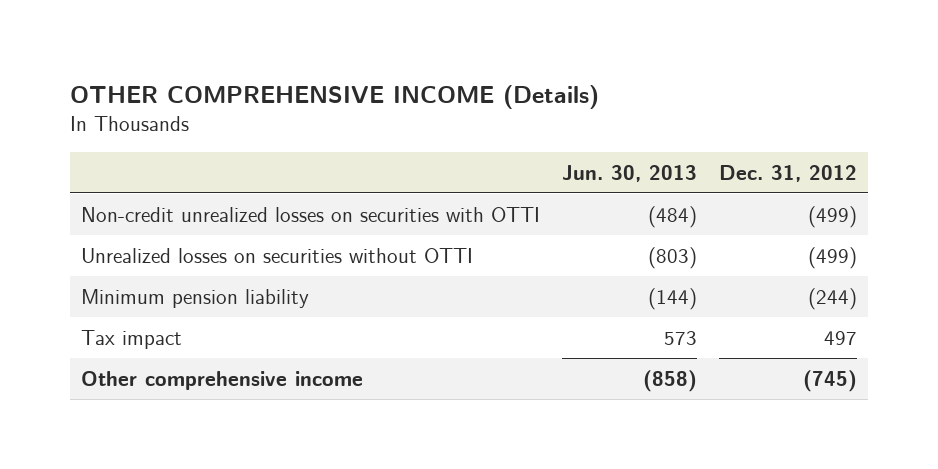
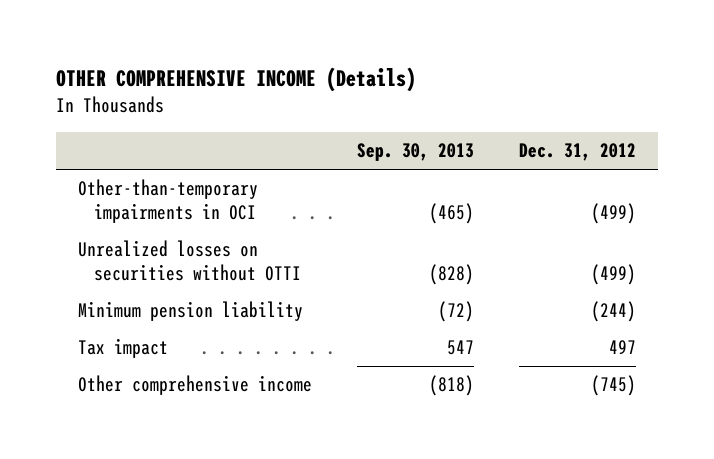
[562,164,698,182] Jun. 30, 2013 -> none
none -> [357,143,475,162] Sep. 30, 2013
[81,206,541,222] Non-credit unrealized losses on securities with OTTI -> [78,179,259,223] Other-than-temporary impairments in OCI

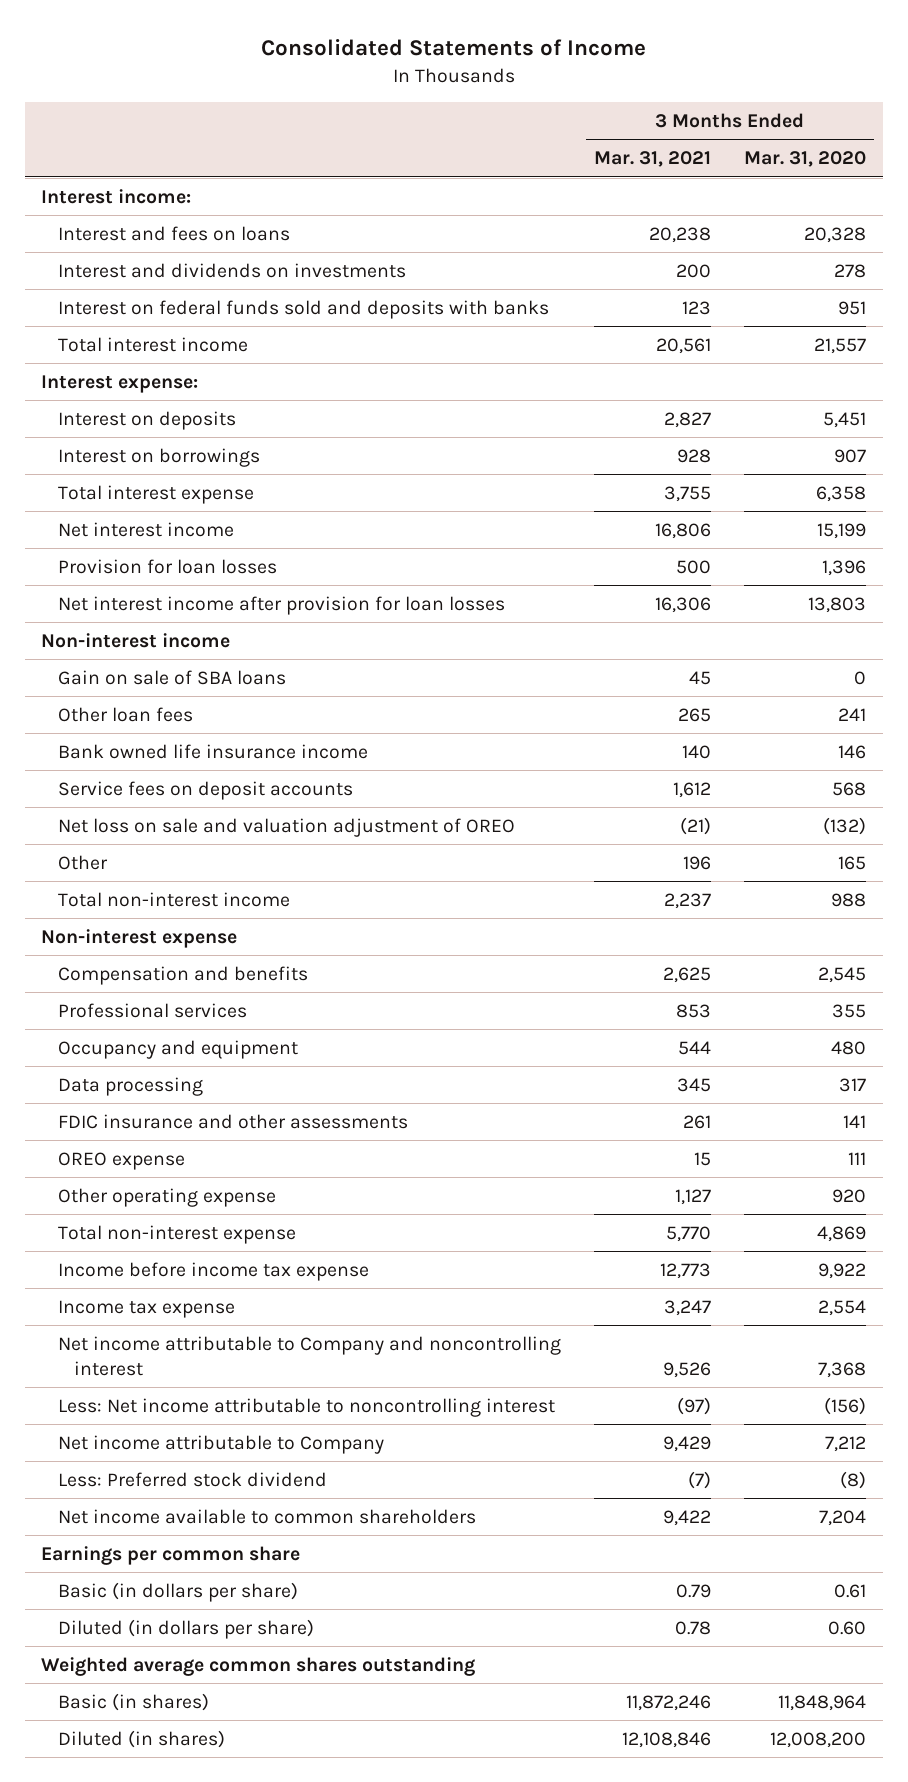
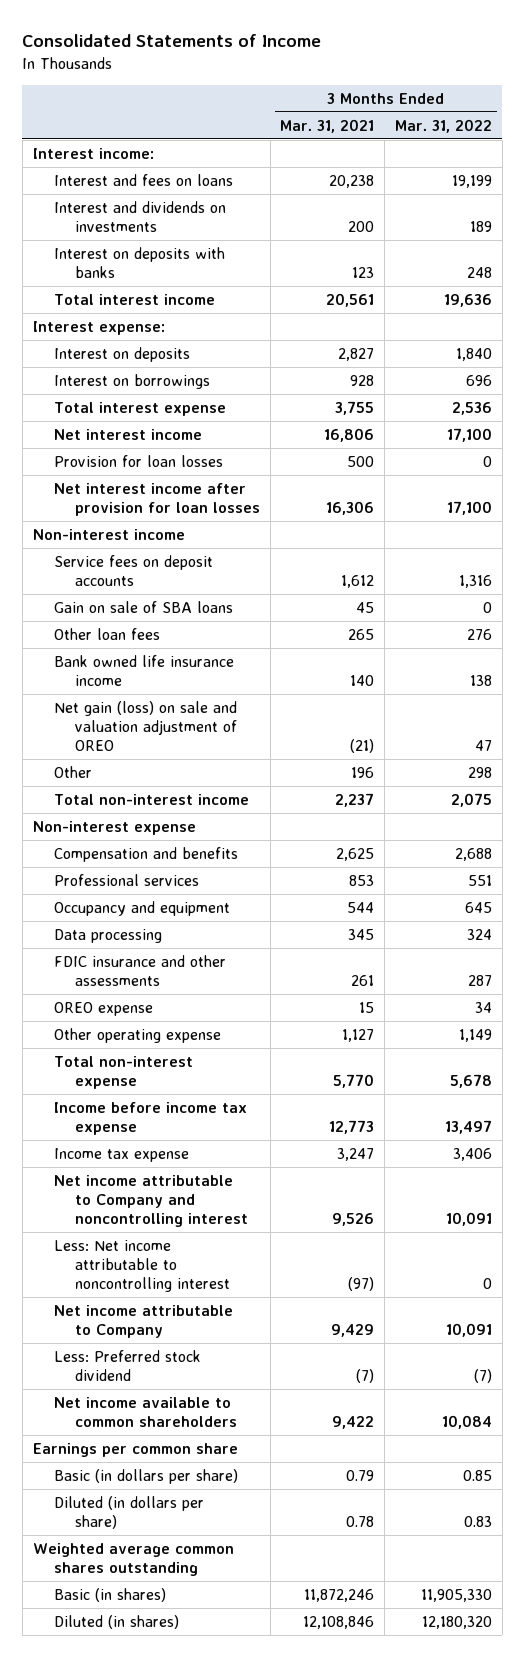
[744,151,867,168] Mar. 31, 2020 -> none
none -> [394,118,492,133] Mar. 31, 2022
[57,299,549,319] Interest on federal funds sold and deposits with banks -> [53,247,225,278] Interest on deposits with banks
[57,780,353,800] Service fees on deposit accounts -> [53,555,213,586] Service fees on deposit accounts
[57,817,515,837] Net loss on sale and valuation adjustment of OREO -> [53,701,238,751] Net gain (loss) on sale and valuation adjustment of OREO

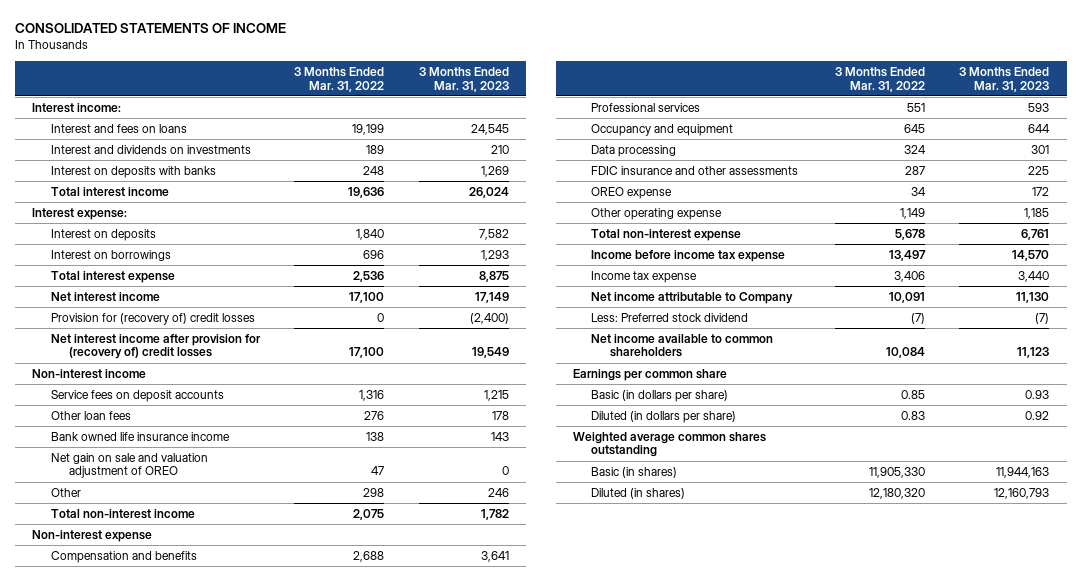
[22,34,322,48] Consolidated Statements of Income -> [15,23,287,34] CONSOLIDATED STATEMENTS OF INCOME
[280,118,375,133] Mar. 31, 2021 -> none
none -> [418,67,509,92] 3 Months Ended Mar. 31, 2023
[53,455,223,468] Provision for loan losses -> none
none -> [50,312,255,325] Provision for (recovery of) credit losses
[53,483,261,516] Net interest income after provision for loan losses -> [50,333,261,360] Net interest income after provision for (recovery of) credit losses
[53,601,233,614] Gain on sale of SBA loans -> none
[53,701,238,751] Net gain (loss) on sale and valuation adjustment of OREO -> [50,452,208,479] Net gain on sale and valuation adjustment of OREO
[53,1175,249,1227] Net income attributable to Company and noncontrolling interest -> none
[53,1240,231,1292] Less: Net income attributable to noncontrolling interest -> none

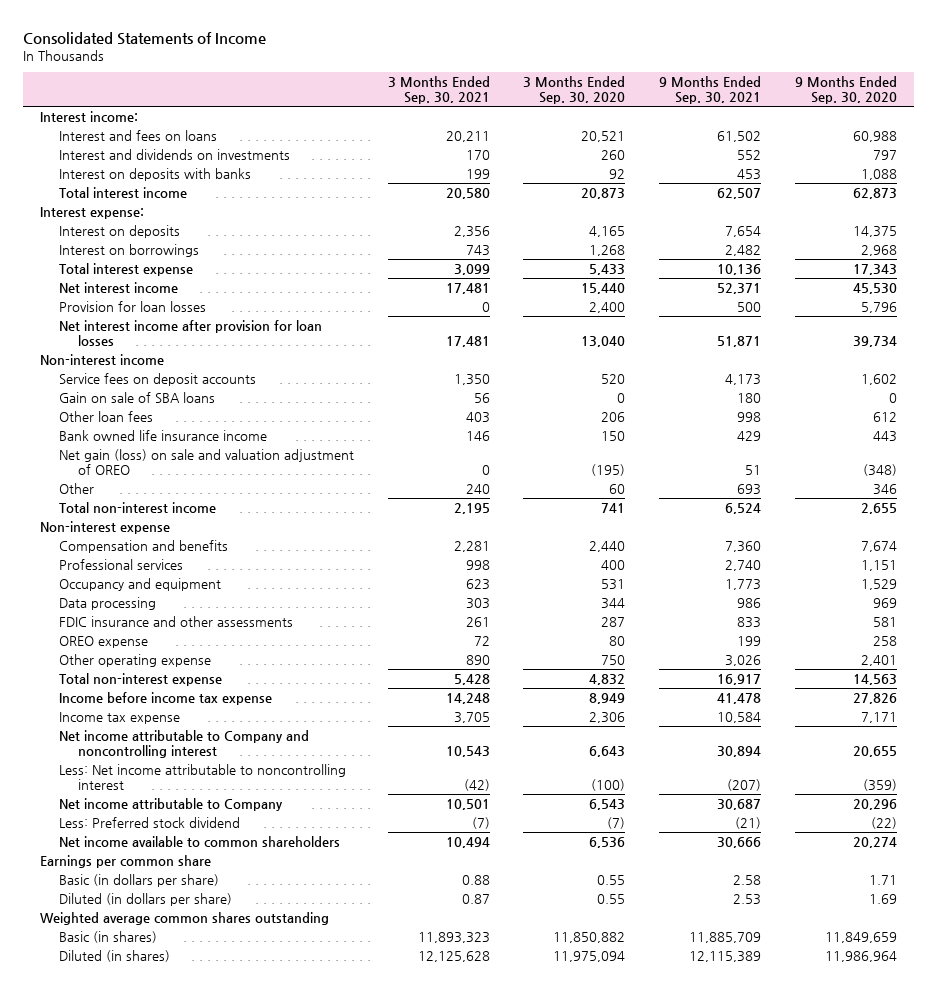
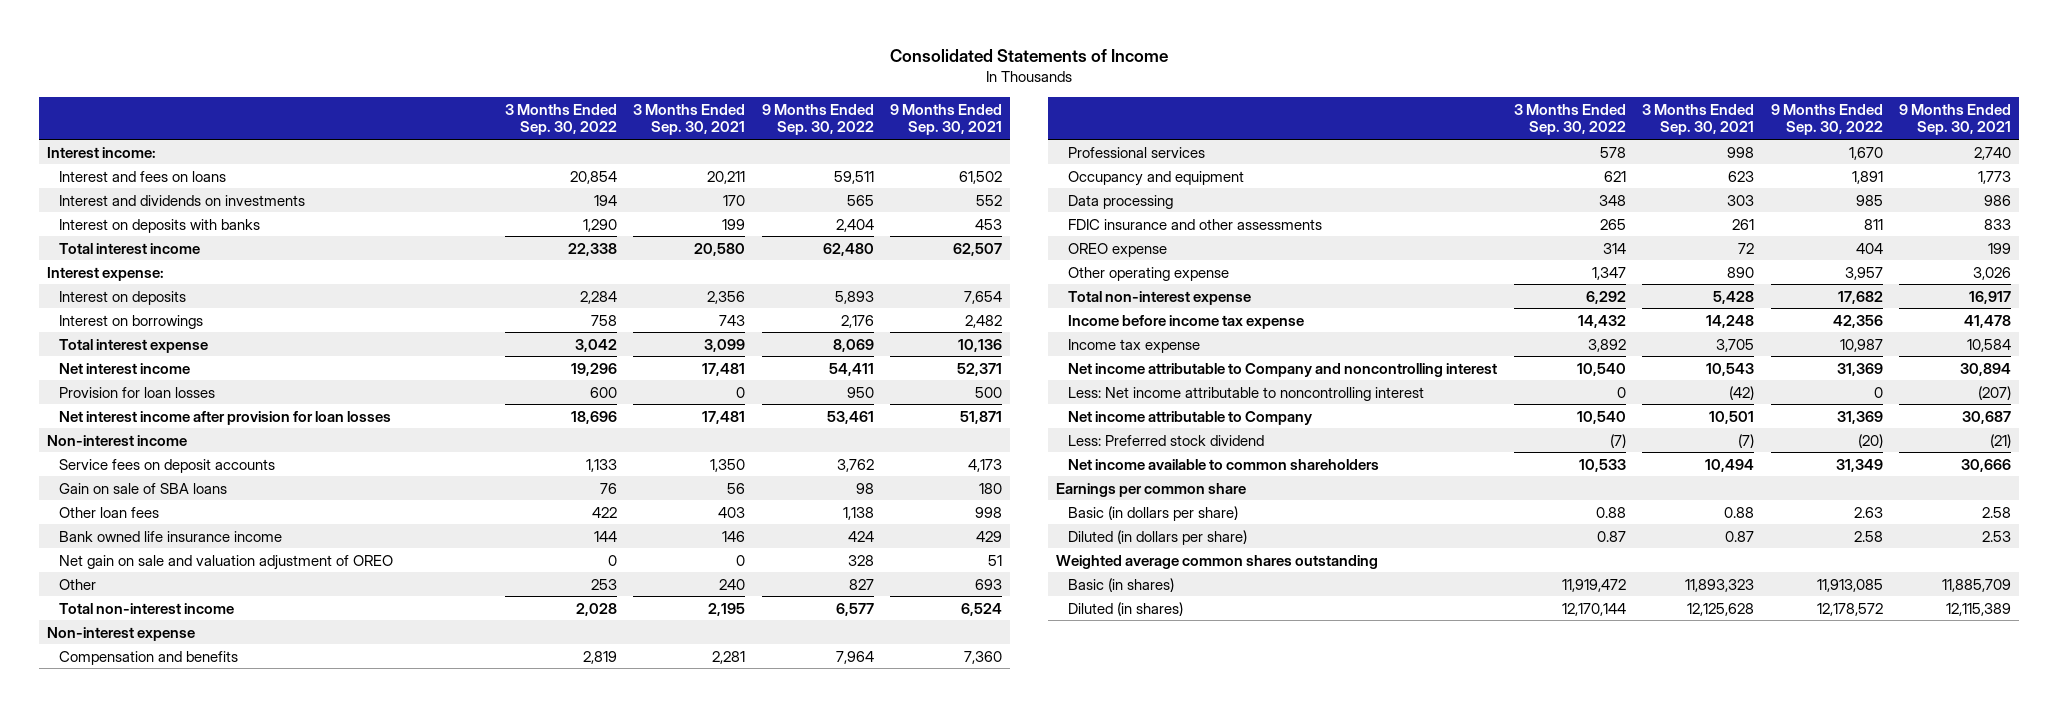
[523,76,626,105] 3 Months Ended Sep. 30, 2020 -> none
[794,76,897,105] 9 Months Ended Sep. 30, 2020 -> none
none -> [504,103,617,136] 3 Months Ended Sep. 30, 2022
none -> [761,103,874,136] 9 Months Ended Sep. 30, 2022
[58,448,354,475] Net gain (loss) on sale and valuation adjustment of OREO -> [59,554,394,570] Net gain on sale and valuation adjustment of OREO

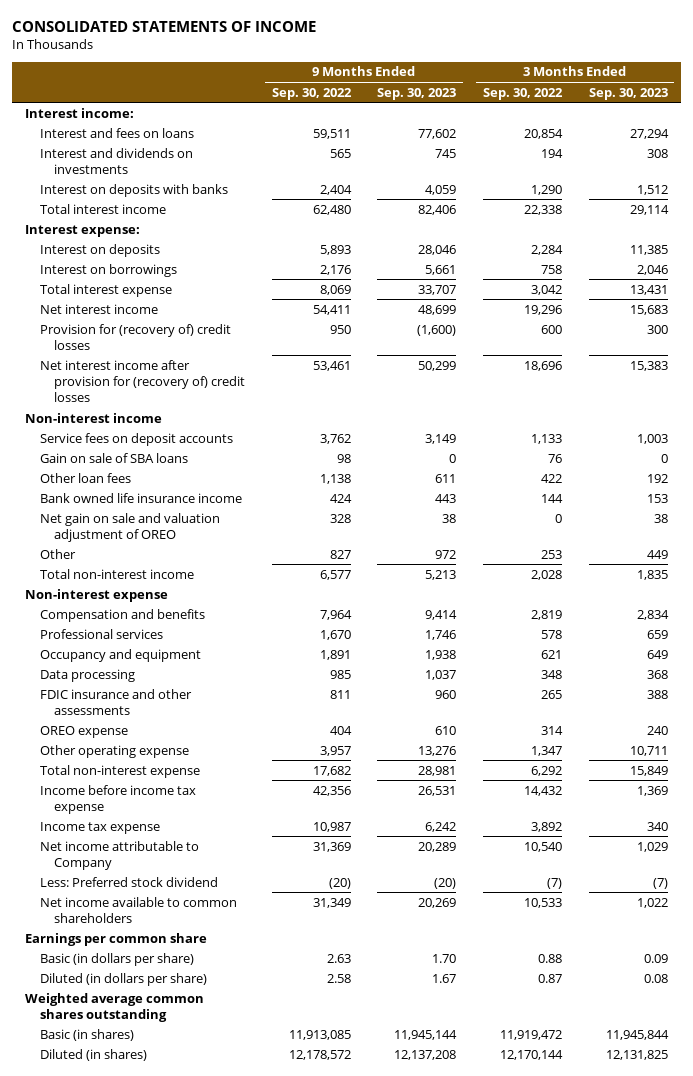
[890,49,1169,63] Consolidated Statements of Income -> [12,20,317,32] CONSOLIDATED STATEMENTS OF INCOME
[633,103,746,136] 3 Months Ended Sep. 30, 2021 -> none
[890,103,1003,136] 9 Months Ended Sep. 30, 2021 -> none
none -> [377,87,457,100] Sep. 30, 2023
none -> [588,87,668,100] Sep. 30, 2023
[59,386,216,398] Provision for loan losses -> [39,323,231,350] Provision for (recovery of) credit losses
[59,410,392,425] Net interest income after provision for loan losses -> [39,359,246,402] Net interest income after provision for (recovery of) credit losses
[1068,362,1498,377] Net income attributable to Company and noncontrolling interest -> none
[1068,386,1425,401] Less: Net income attributable to noncontrolling interest -> none

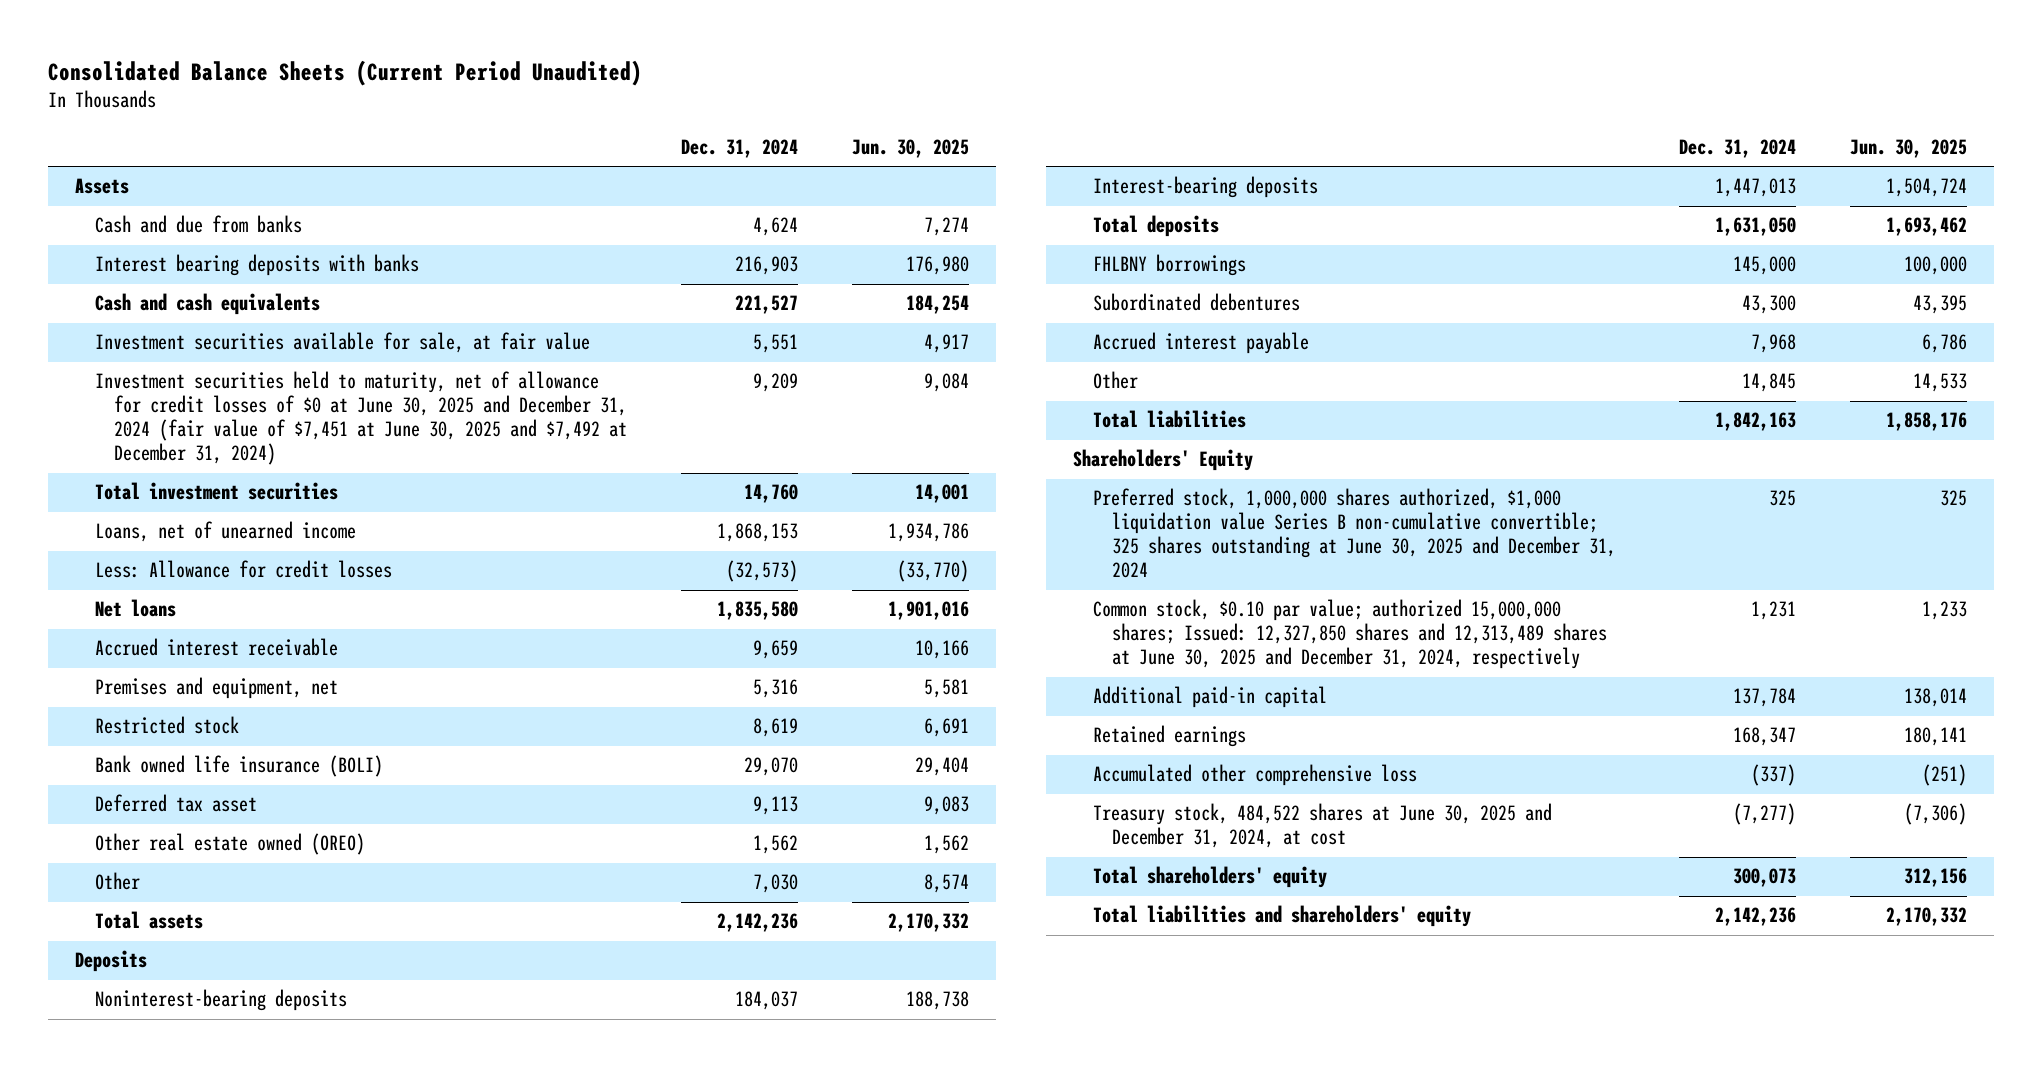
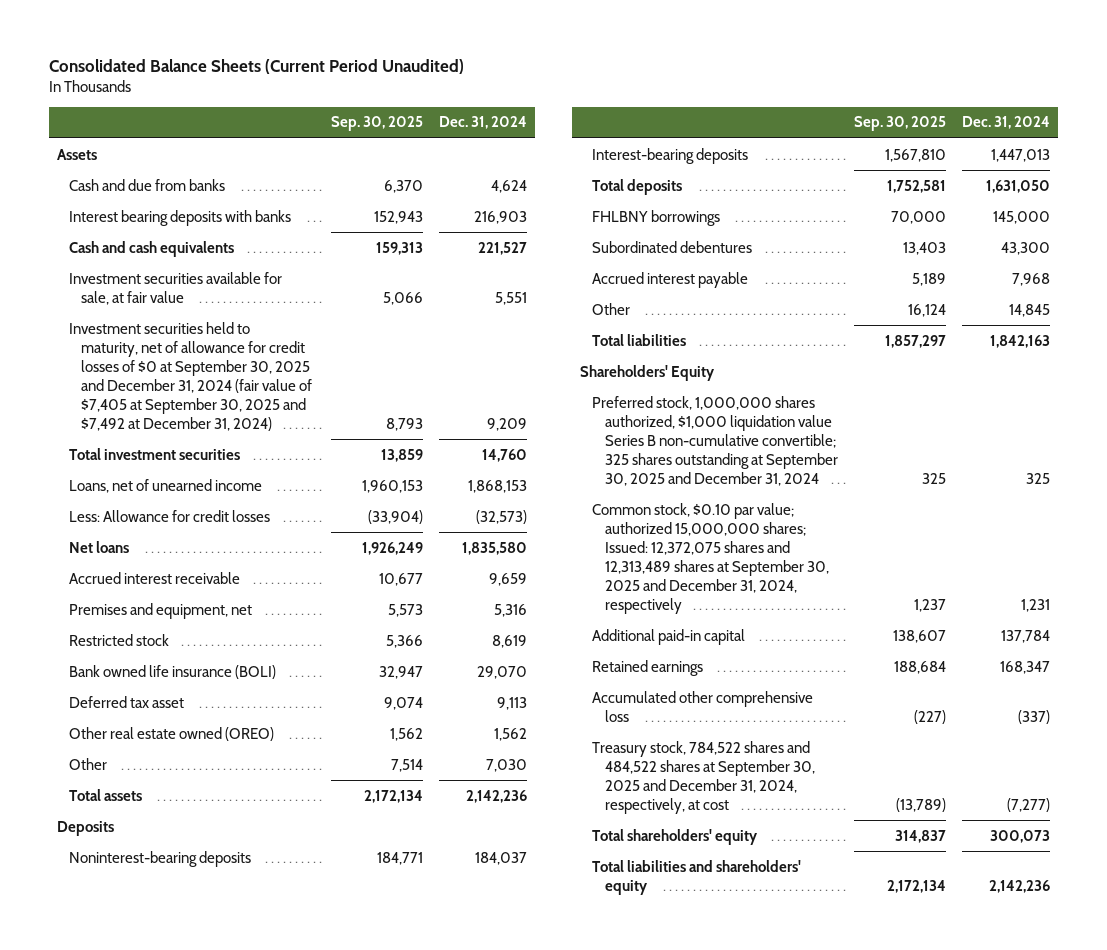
[851,138,969,158] Jun. 30, 2025 -> none
none -> [330,116,423,132] Sep. 30, 2025
[94,371,628,466] Investment securities held to maturity, net of allowance for credit losses of $0 at June 30, 2025 and December 31, 2024 (fair value of $7,451 at June 30, 2025 and $7,492 at December 31, 2024) -> [69,321,313,431] Investment securities held to maturity, net of allowance for credit losses of $0 at September 30, 2025 and December 31, 2024 (fair value of $7,405 at September 30, 2025 and $7,492 at December 31, 2024)
[1092,488,1617,579] Preferred stock, 1,000,000 shares authorized, $1,000 liquidation value Series B non-cumulative convertible; 325 shares outstanding at June 30, 2025 and December 31, 2024 -> [592,395,838,486] Preferred stock, 1,000,000 shares authorized, $1,000 liquidation value Series B non-cumulative convertible; 325 shares outstanding at September 30, 2025 and December 31, 2024
[1092,599,1608,670] Common stock, $0.10 par value; authorized 15,000,000 shares; Issued: 12,327,850 shares and 12,313,489 shares at June 30, 2025 and December 31, 2024, respectively -> [592,502,829,614] Common stock, $0.10 par value; authorized 15,000,000 shares; Issued: 12,372,075 shares and 12,313,489 shares at September 30, 2025 and December 31, 2024, respectively
[1092,803,1552,849] Treasury stock, 484,522 shares at June 30, 2025 and December 31, 2024, at cost -> [592,740,815,814] Treasury stock, 784,522 shares and 484,522 shares at September 30, 2025 and December 31, 2024, respectively, at cost

